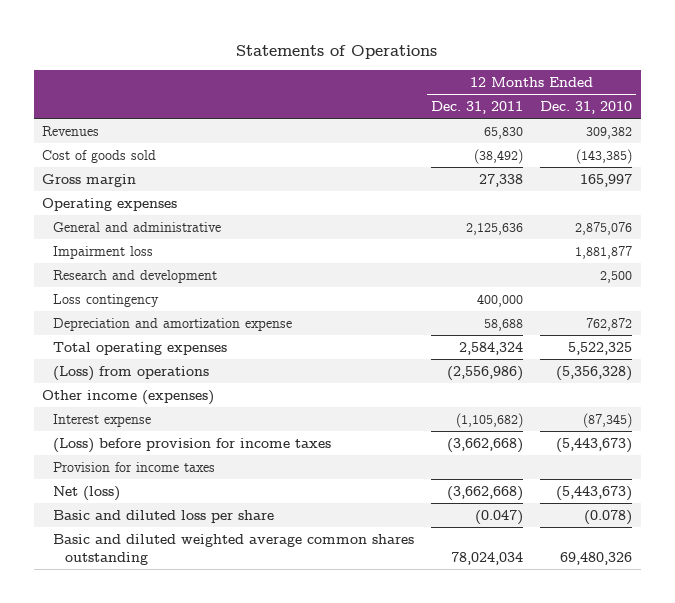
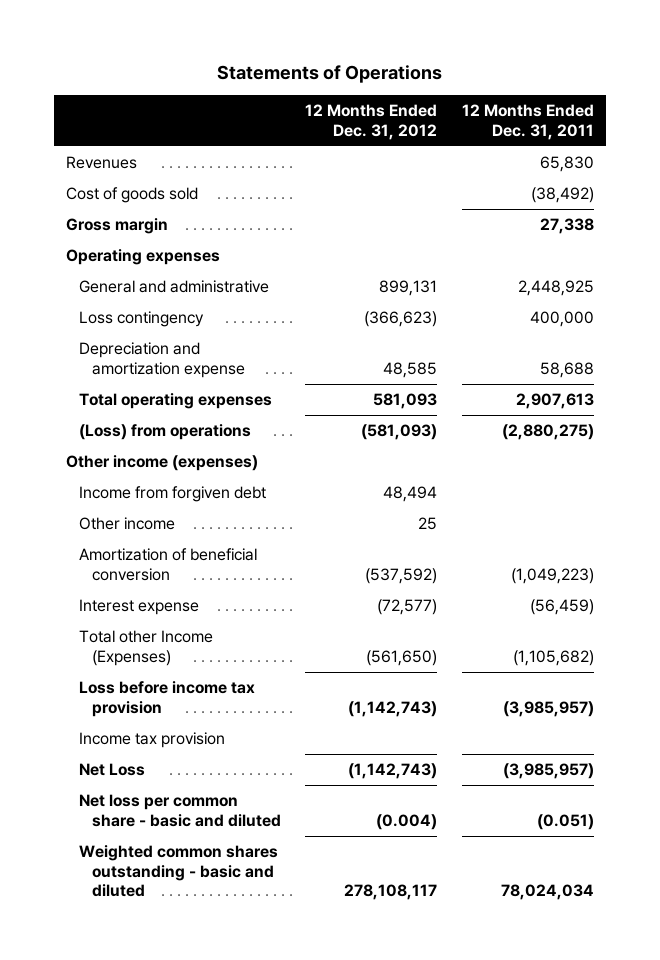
[540,101,633,115] Dec. 31, 2010 -> none
none -> [305,104,438,140] 12 Months Ended Dec. 31, 2012
[53,246,154,260] Impairment loss -> none
[53,270,218,284] Research and development -> none
[466,223,524,236] 2,125,636 -> [517,280,594,297] 2,448,925
[459,342,524,356] 2,584,324 -> [515,393,594,410] 2,907,613
[447,366,524,382] (2,556,986) -> [501,424,594,441] (2,880,275)
none -> [79,486,267,503] Income from forgiven debt
none -> [79,517,176,531] Other income
none -> [79,548,258,581] Amortization of beneficial conversion
[456,413,524,429] (1,105,682) -> [529,599,594,616] (56,459)
none -> [79,630,214,666] Total other Income (Expenses)
[53,438,332,454] (Loss) before provision for income taxes -> [79,681,256,717] Loss before income tax provision
[447,438,524,454] (3,662,668) -> [502,700,594,717] (3,985,957)
[53,462,216,473] Provision for income taxes -> [79,732,226,749] Income tax provision
[53,486,121,502] Net (loss) -> [79,763,146,777] Net Loss
[447,486,524,502] (3,662,668) -> [502,763,594,780] (3,985,957)
[53,510,275,524] Basic and diluted loss per share -> [79,794,281,827] Net loss per common share - basic and diluted
[475,510,524,526] (0.047) -> [536,813,594,830] (0.051)
[53,534,415,565] Basic and diluted weighted average common shares outstanding -> [79,845,279,898] Weighted common shares outstanding - basic and diluted

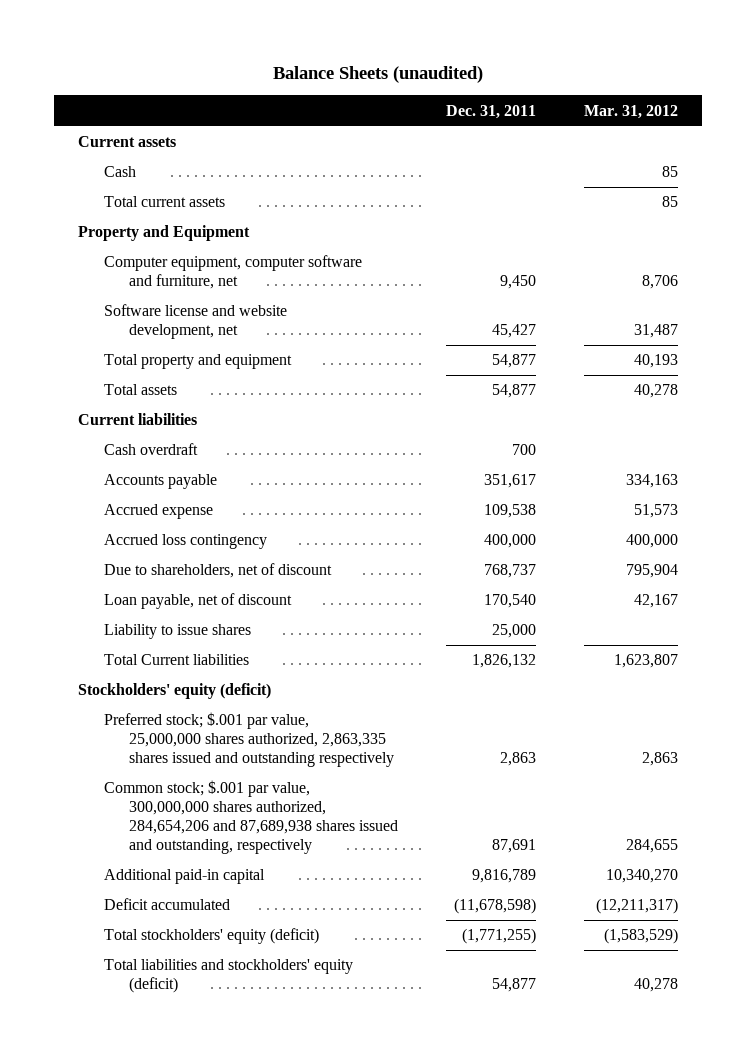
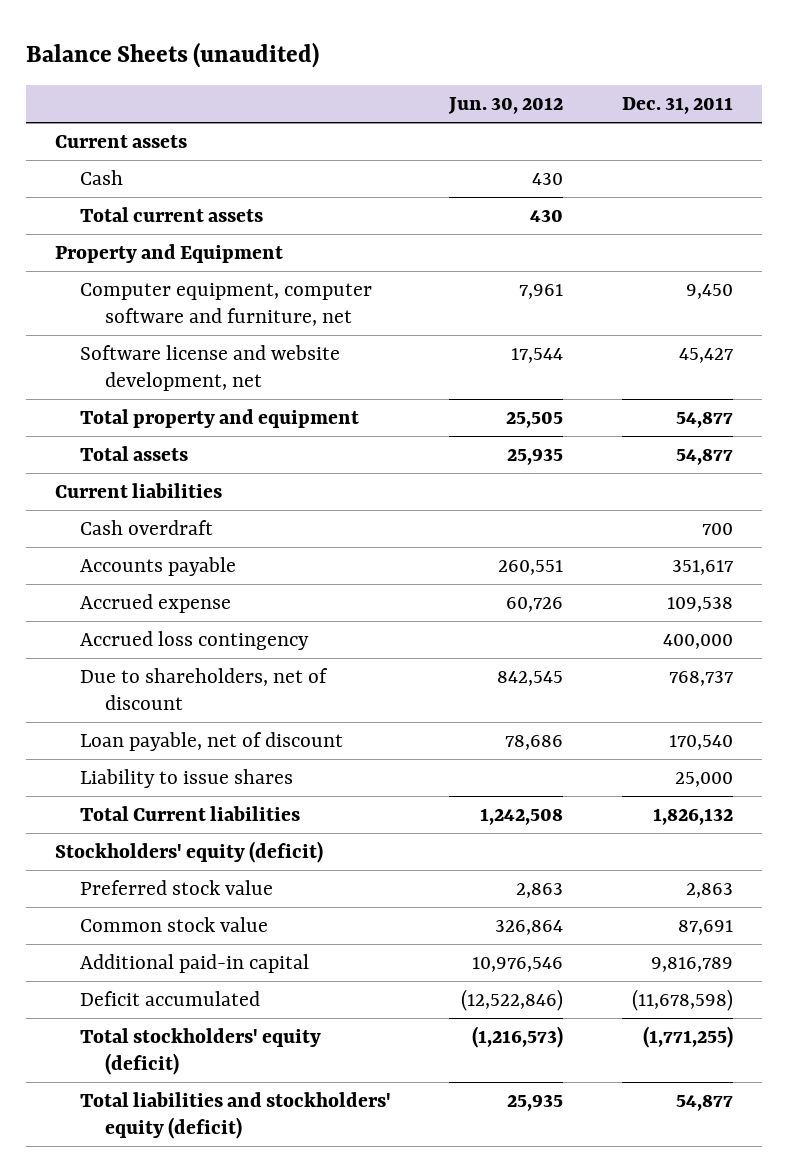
[583,104,678,119] Mar. 31, 2012 -> none
none -> [448,97,564,115] Jun. 30, 2012
[103,712,394,767] Preferred stock; $.001 par value, 25,000,000 shares authorized, 2,863,335 shares issued and outstanding respectively -> [80,880,274,896] Preferred stock value
[103,780,398,854] Common stock; $.001 par value, 300,000,000 shares authorized, 284,654,206 and 87,689,938 shares issued and outstanding, respectively -> [80,917,269,933] Common stock value

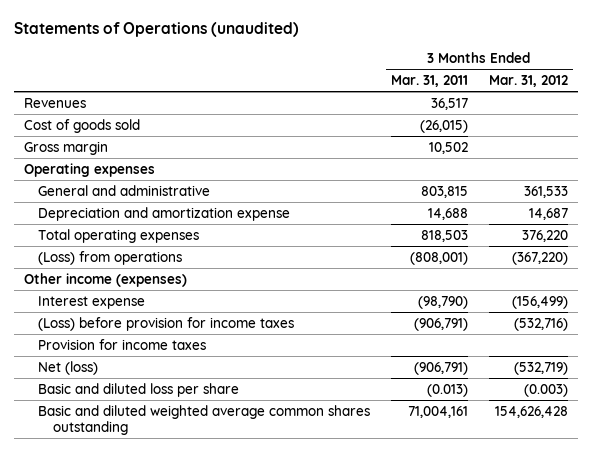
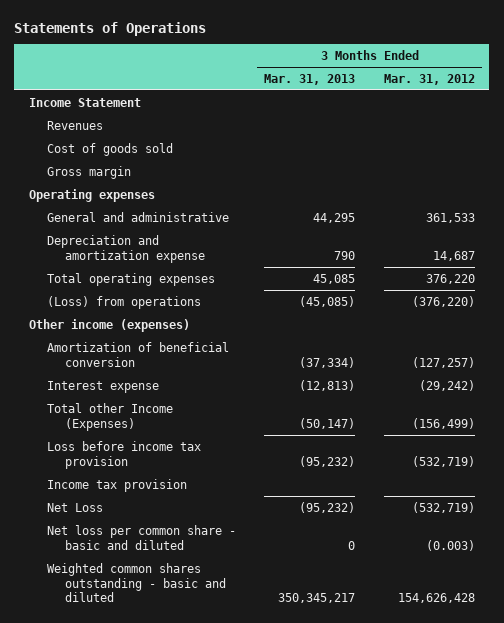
[13,22,299,38] Statements of Operations (unaudited) -> [14,21,207,36] Statements of Operations
[390,75,468,88] Mar. 31, 2011 -> none
none -> [264,73,356,85] Mar. 31, 2013
none -> [28,97,141,107] Income Statement
[511,251,568,265] (367,220) -> [411,295,475,307] (376,220)
none -> [46,341,229,367] Amortization of beneficial conversion
[511,295,568,309] (156,499) -> [418,379,475,391] (29,242)
none -> [46,402,173,431] Total other Income (Expenses)
[38,316,295,331] (Loss) before provision for income taxes -> [46,440,201,469] Loss before income tax provision
[513,317,568,331] (532,716) -> [411,455,475,467] (532,719)
[38,338,207,350] Provision for income taxes -> [46,478,187,492] Income tax provision
[38,360,99,375] Net (loss) -> [46,502,103,512] Net Loss
[38,382,240,397] Basic and diluted loss per share -> [46,524,236,550] Net loss per common share - basic and diluted
[38,404,371,435] Basic and diluted weighted average common shares outstanding -> [46,562,227,603] Weighted common shares outstanding - basic and diluted

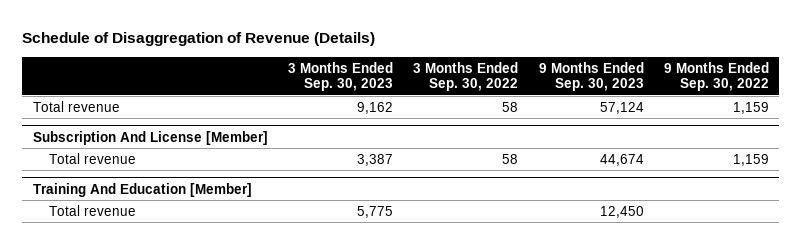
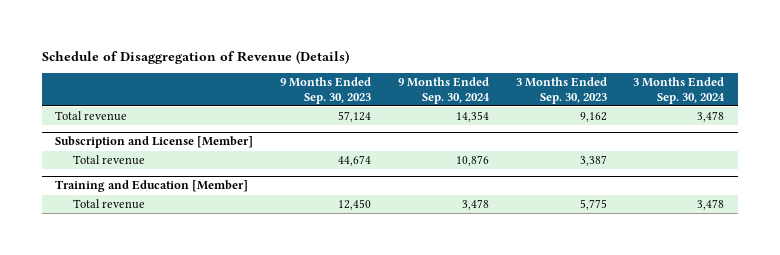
[413,61,519,92] 3 Months Ended Sep. 30, 2022 -> none
[664,61,770,92] 9 Months Ended Sep. 30, 2022 -> none
none -> [397,77,490,104] 9 Months Ended Sep. 30, 2024
none -> [633,77,726,104] 3 Months Ended Sep. 30, 2024
[32,130,268,145] Subscription And License [Member] -> [55,136,254,149] Subscription and License [Member]
[32,182,252,197] Training And Education [Member] -> [55,180,249,193] Training and Education [Member]

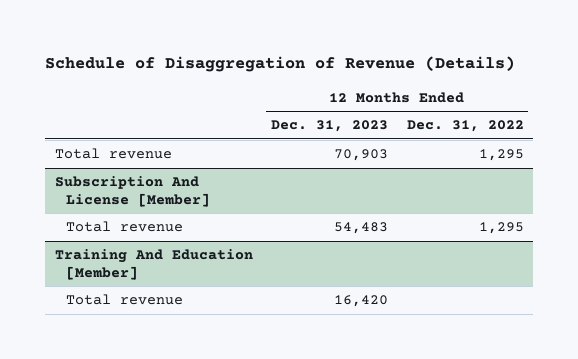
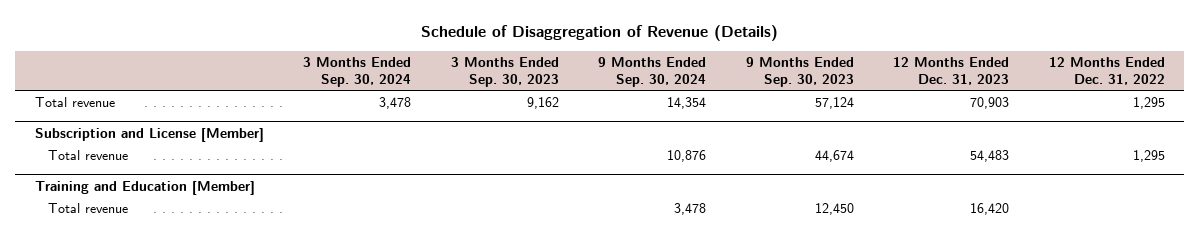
none -> [303,56,412,88] 3 Months Ended Sep. 30, 2024
none -> [450,56,559,88] 3 Months Ended Sep. 30, 2023
none -> [598,56,707,88] 9 Months Ended Sep. 30, 2024
none -> [745,56,854,88] 9 Months Ended Sep. 30, 2023
[54,176,210,207] Subscription And License [Member] -> [34,127,264,142] Subscription and License [Member]
[54,249,253,280] Training And Education [Member] -> [34,180,255,195] Training and Education [Member]

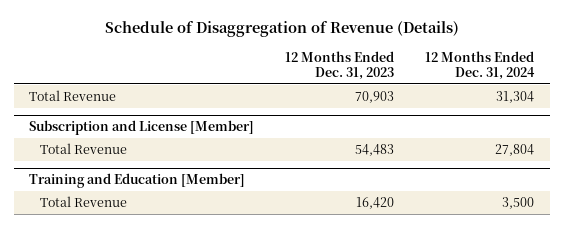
[303,56,412,88] 3 Months Ended Sep. 30, 2024 -> none
[450,56,559,88] 3 Months Ended Sep. 30, 2023 -> none
[598,56,707,88] 9 Months Ended Sep. 30, 2024 -> none
[745,56,854,88] 9 Months Ended Sep. 30, 2023 -> none
[1048,56,1165,86] 12 Months Ended Dec. 31, 2022 -> none
none -> [425,50,536,80] 12 Months Ended Dec. 31, 2024
[34,96,115,107] Total revenue -> [29,90,117,102] Total Revenue
[48,149,129,160] Total revenue -> [39,143,127,155] Total Revenue
[48,202,129,213] Total revenue -> [39,196,127,208] Total Revenue

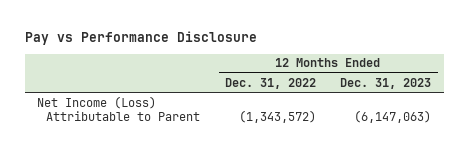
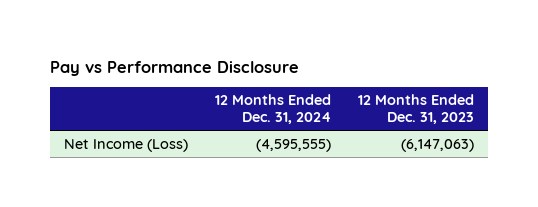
[224,77,316,89] Dec. 31, 2022 -> none
none -> [215,94,332,125] 12 Months Ended Dec. 31, 2024
[36,95,201,122] Net Income (Loss) Attributable to Parent -> [63,138,188,152] Net Income (Loss)

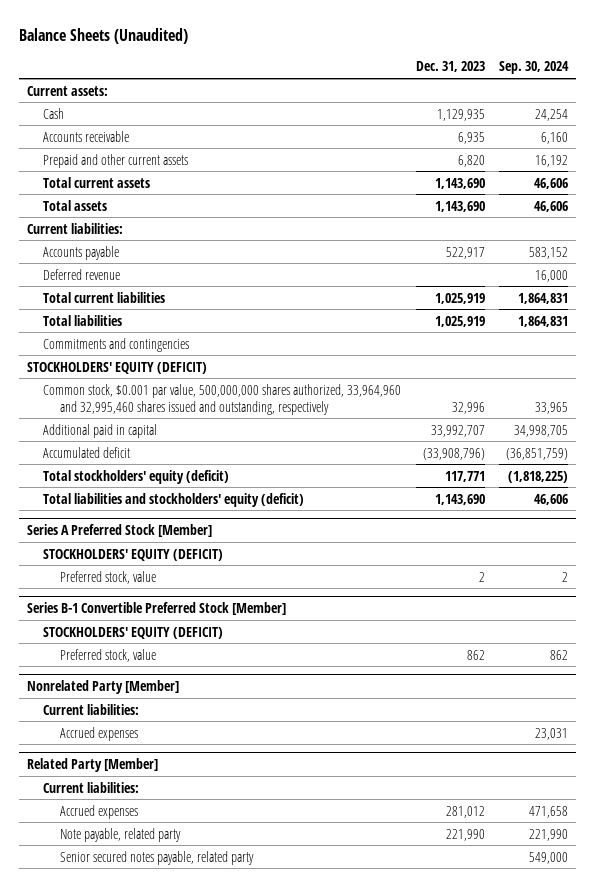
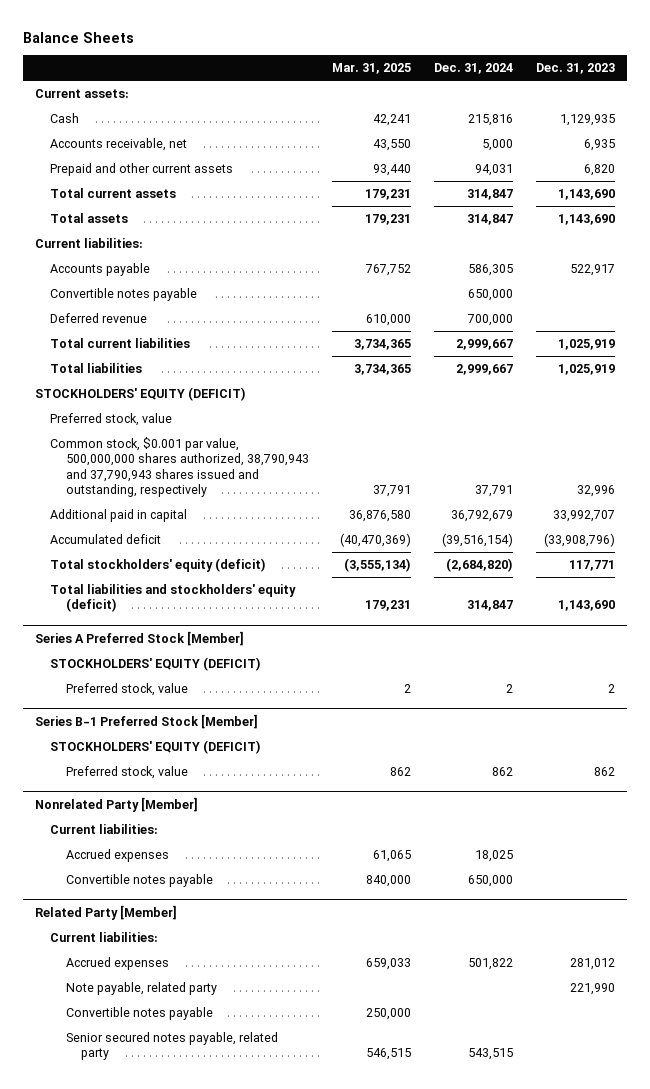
[19,28,189,45] Balance Sheets (Unaudited) -> [22,31,134,43] Balance Sheets
[499,61,570,75] Sep. 30, 2024 -> none
none -> [331,63,411,75] Mar. 31, 2025
none -> [433,63,513,75] Dec. 31, 2024
[43,130,130,142] Accounts receivable -> [50,137,188,151] Accounts receivable, net
none -> [50,287,198,301] Convertible notes payable
[43,337,190,352] Commitments and contingencies -> none
none -> [50,412,173,426] Preferred stock, value
[43,383,402,415] Common stock, $0.001 par value, 500,000,000 shares authorized, 33,964,960 and 32,995,460 shares issued and outstanding, respectively -> [50,436,309,498] Common stock, $0.001 par value, 500,000,000 shares authorized, 38,790,943 and 37,790,943 shares issued and outstanding, respectively
[26,602,286,616] Series B-1 Convertible Preferred Stock [Member] -> [34,713,258,729] Series B-1 Preferred Stock [Member]
none -> [65,873,213,887] Convertible notes payable
none -> [65,1006,213,1020] Convertible notes payable

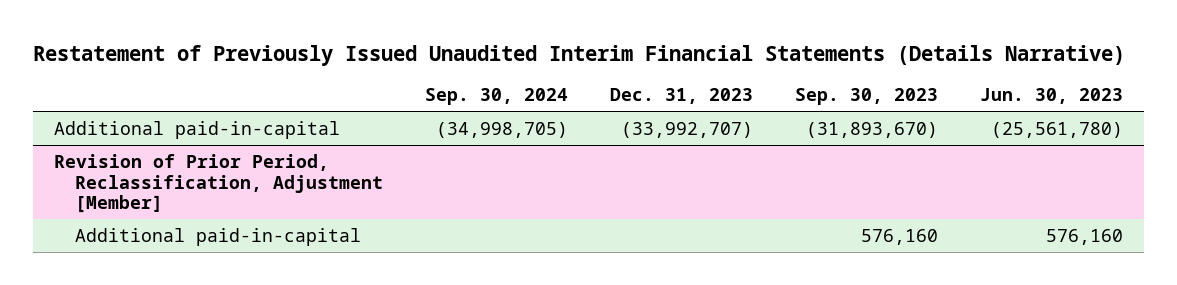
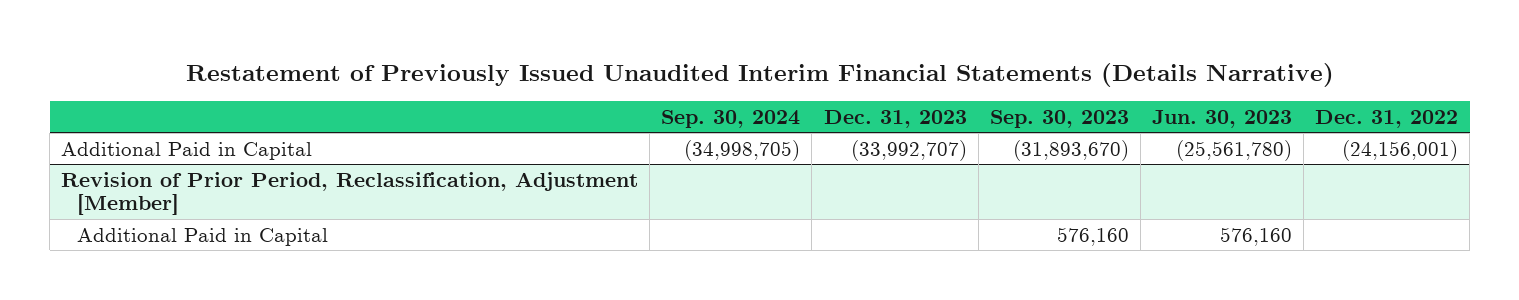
none -> [1315,109,1459,128] Dec. 31, 2022
[54,120,341,139] Additional paid-in-capital -> [61,141,313,160] Additional Paid in Capital
[74,227,361,246] Additional paid-in-capital -> [76,227,328,246] Additional Paid in Capital

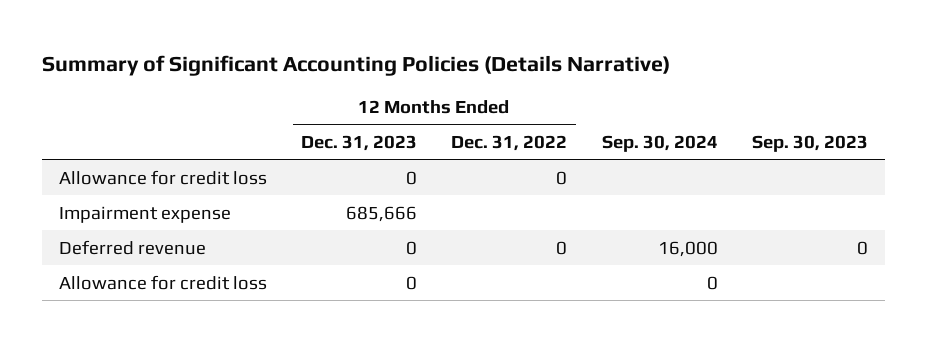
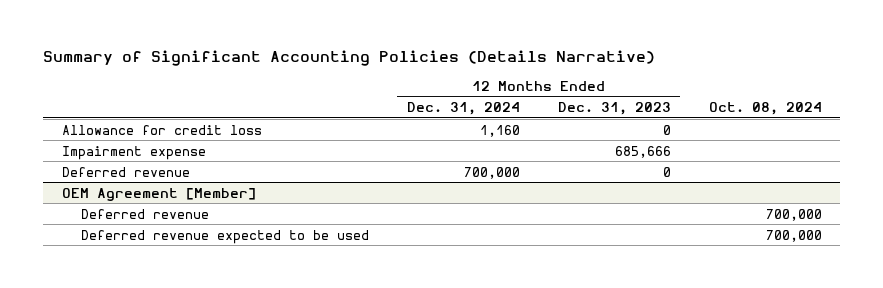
[451,134,568,151] Dec. 31, 2022 -> none
[601,134,718,152] Sep. 30, 2024 -> none
[752,134,869,152] Sep. 30, 2023 -> none
none -> [406,102,520,116] Dec. 31, 2024
none -> [708,102,822,116] Oct. 08, 2024
[58,274,267,290] Allowance for credit loss -> none
none -> [61,187,256,201] OEM Agreement [Member]
none -> [80,208,209,219] Deferred revenue
none -> [80,229,369,244] Deferred revenue expected to be used

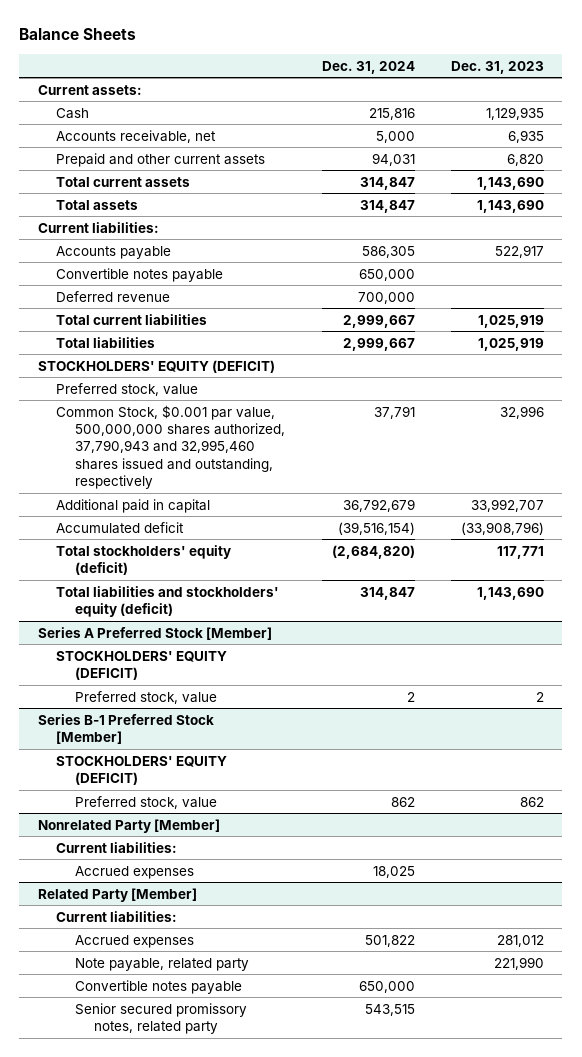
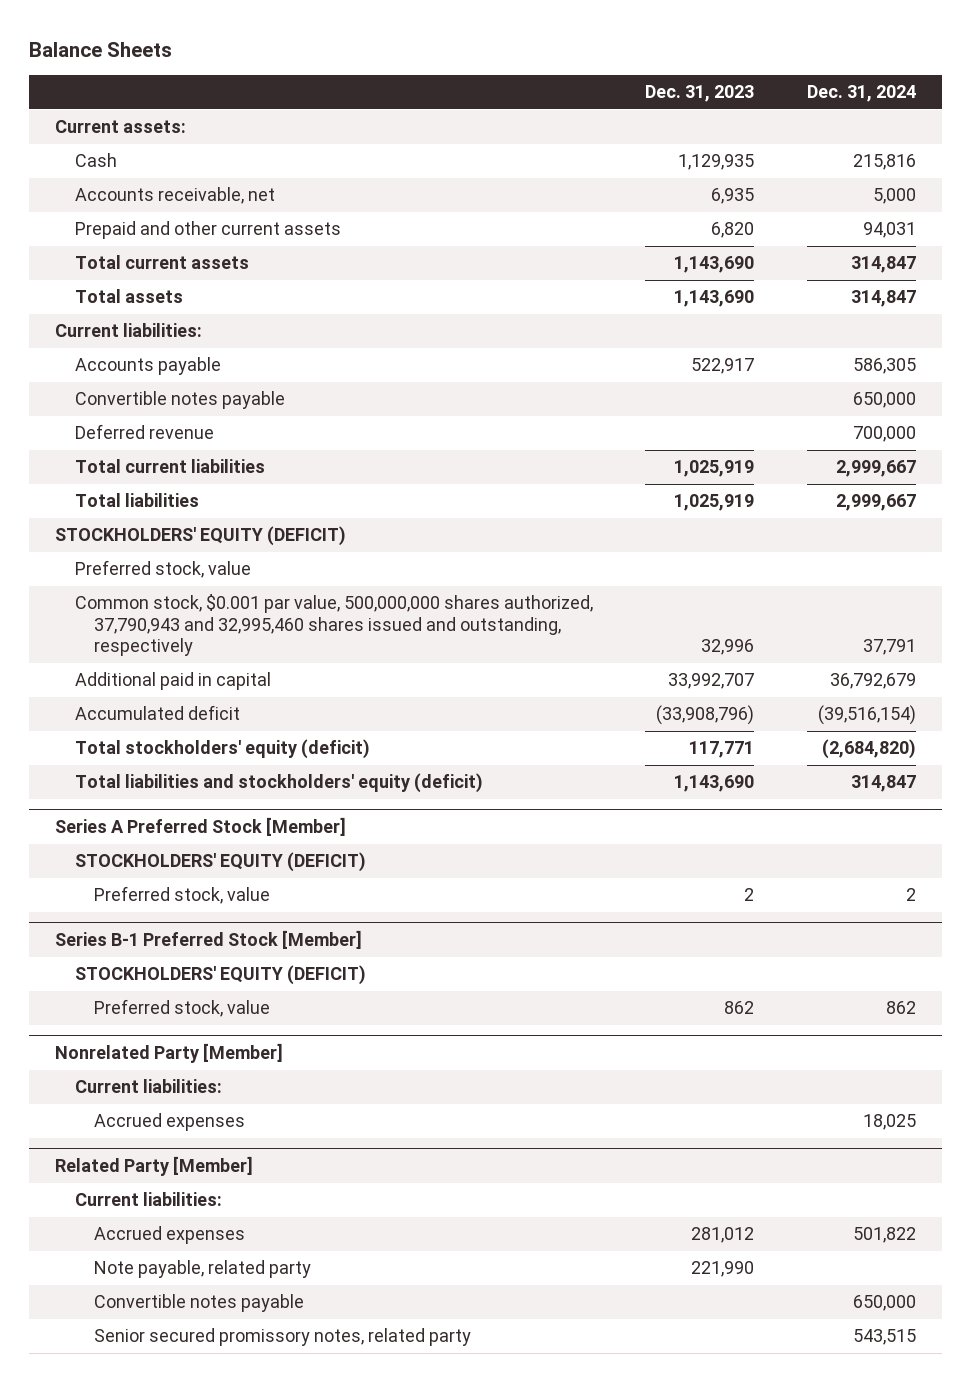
[56,404,286,490] Common Stock, $0.001 par value, 500,000,000 shares authorized, 37,790,943 and 32,995,460 shares issued and outstanding, respectively -> [74,594,593,657] Common stock, $0.001 par value, 500,000,000 shares authorized, 37,790,943 and 32,995,460 shares issued and outstanding, respectively

